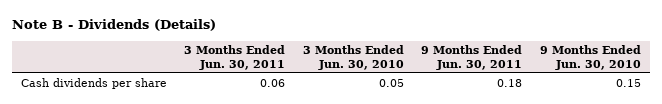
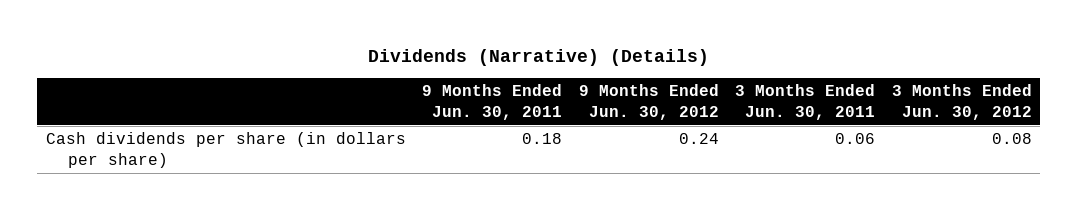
[11,19,216,32] Note B - Dividends (Details) -> [367,48,709,66] Dividends (Narrative) (Details)
[302,44,404,70] 3 Months Ended Jun. 30, 2010 -> none
[540,44,642,70] 9 Months Ended Jun. 30, 2010 -> none
none -> [578,84,719,120] 9 Months Ended Jun. 30, 2012
none -> [891,84,1032,120] 3 Months Ended Jun. 30, 2012
[20,78,167,90] Cash dividends per share -> [45,132,406,168] Cash dividends per share (in dollars per share)

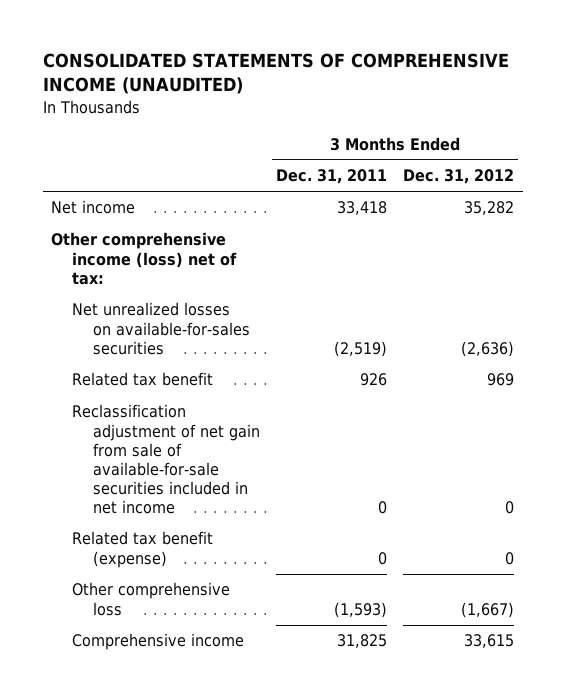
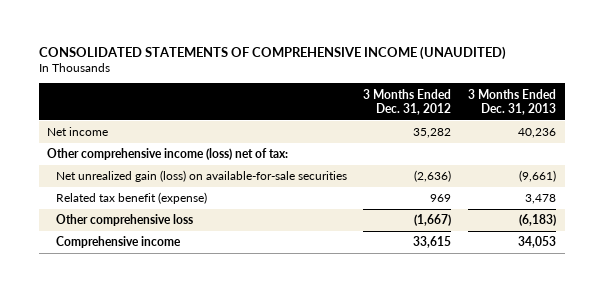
[276,169,388,185] Dec. 31, 2011 -> none
none -> [468,88,557,115] 3 Months Ended Dec. 31, 2013
[71,404,260,515] Reclassification adjustment of net gain from sale of available-for-sale securities included in net income -> none
[71,531,213,568] Related tax benefit (expense) -> none
[71,302,250,355] Net unrealized losses on available-for-sales securities -> [55,170,347,183] Net unrealized gain (loss) on available-for-sale securities
[71,372,213,387] Related tax benefit -> [55,192,207,205] Related tax benefit (expense)

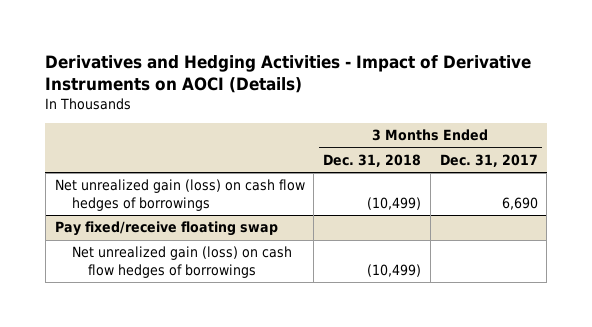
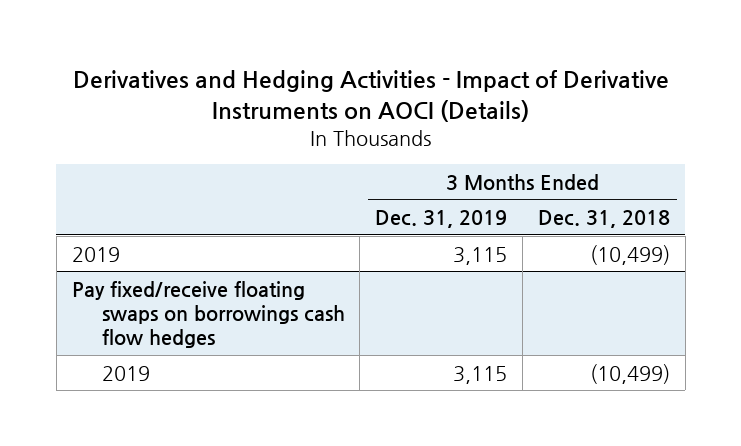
[439,154,538,168] Dec. 31, 2017 -> none
none -> [375,210,508,229] Dec. 31, 2019
[54,179,305,212] Net unrealized gain (loss) on cash flow hedges of borrowings -> [71,246,120,262] 2019
[54,221,278,237] Pay fixed/receive floating swap -> [71,280,345,349] Pay fixed/receive floating swaps on borrowings cash flow hedges
[71,246,292,279] Net unrealized gain (loss) on cash flow hedges of borrowings -> [101,365,150,381] 2019

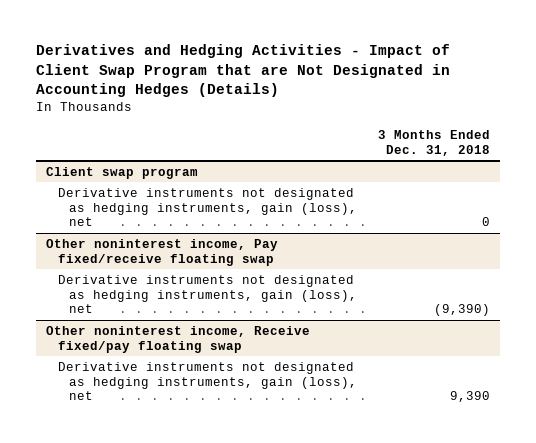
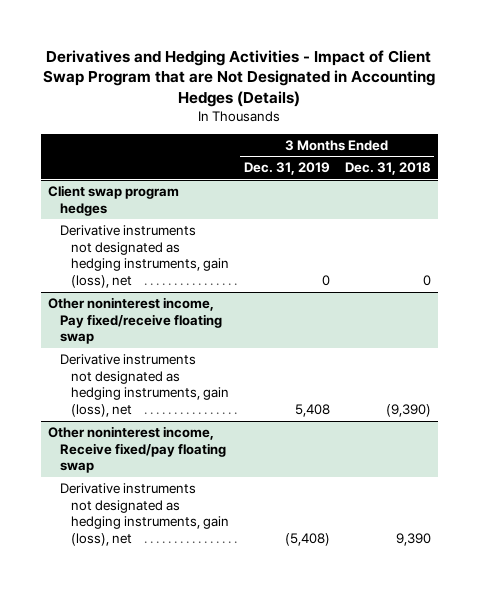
none -> [244,162,331,176] Dec. 31, 2019
[46,166,199,179] Client swap program -> [48,184,180,216] Client swap program hedges

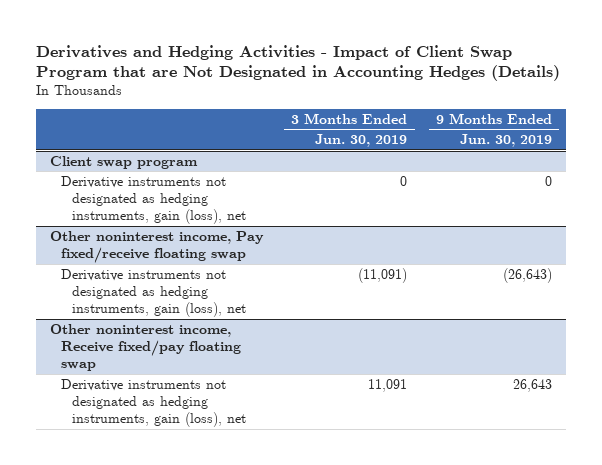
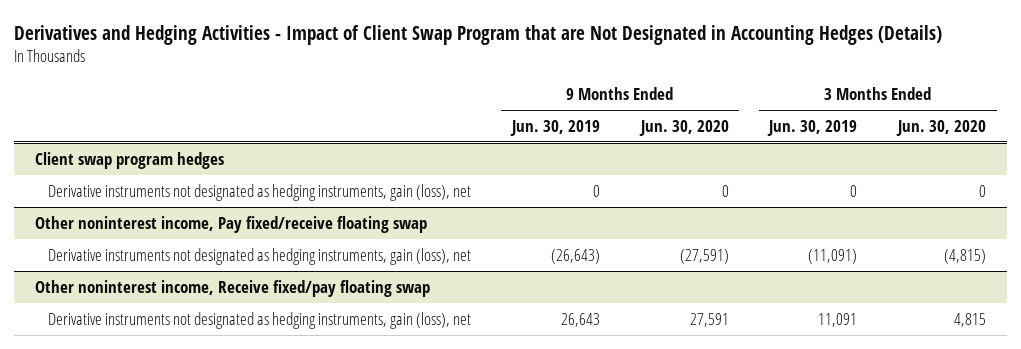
none -> [638,119,729,136] Jun. 30, 2020
none -> [896,119,987,136] Jun. 30, 2020
[49,155,198,169] Client swap program -> [34,151,224,169] Client swap program hedges

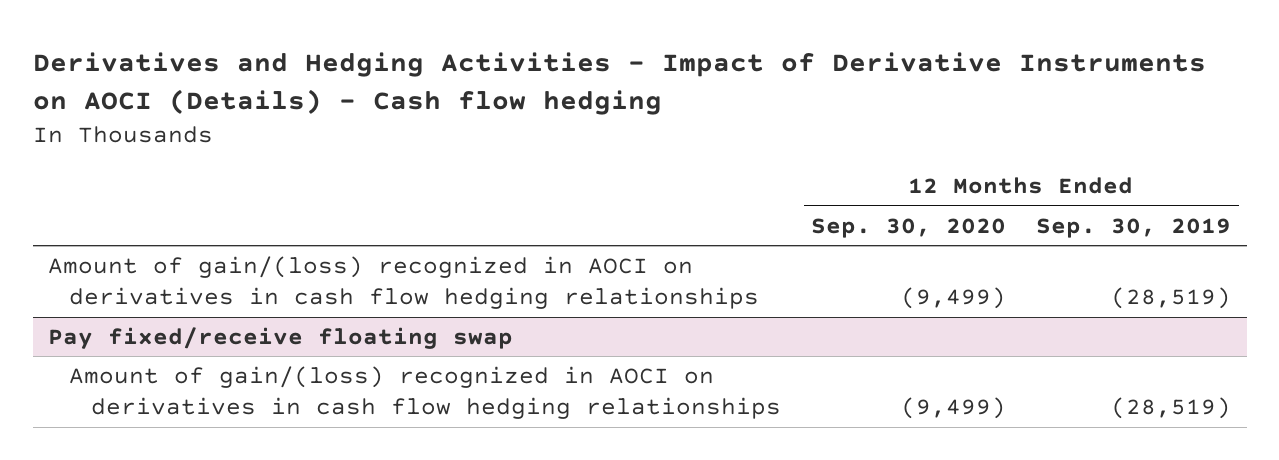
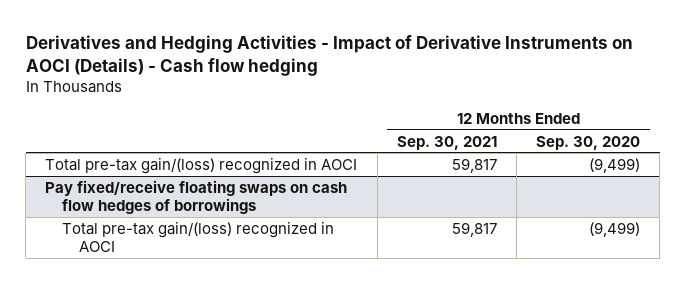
[1036,217,1232,238] Sep. 30, 2019 -> none
none -> [396,135,497,150] Sep. 30, 2021
[47,255,760,310] Amount of gain/(loss) recognized in AOCI on derivatives in cash flow hedging relationships -> [45,156,358,174] Total pre-tax gain/(loss) recognized in AOCI
[47,326,513,349] Pay fixed/receive floating swap -> [45,179,348,215] Pay fixed/receive floating swaps on cash flow hedges of borrowings
[69,365,781,420] Amount of gain/(loss) recognized in AOCI on derivatives in cash flow hedging relationships -> [62,220,335,253] Total pre-tax gain/(loss) recognized in AOCI

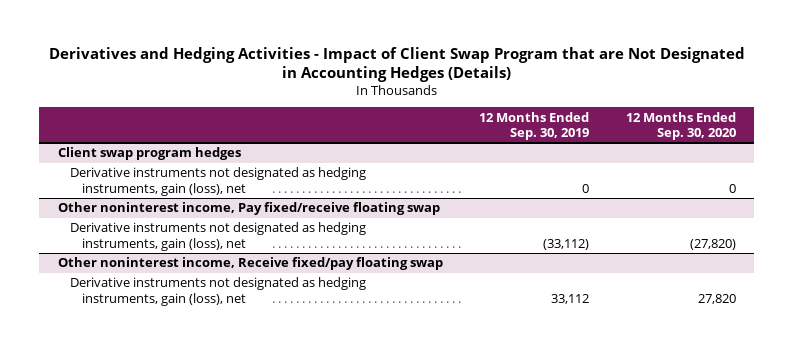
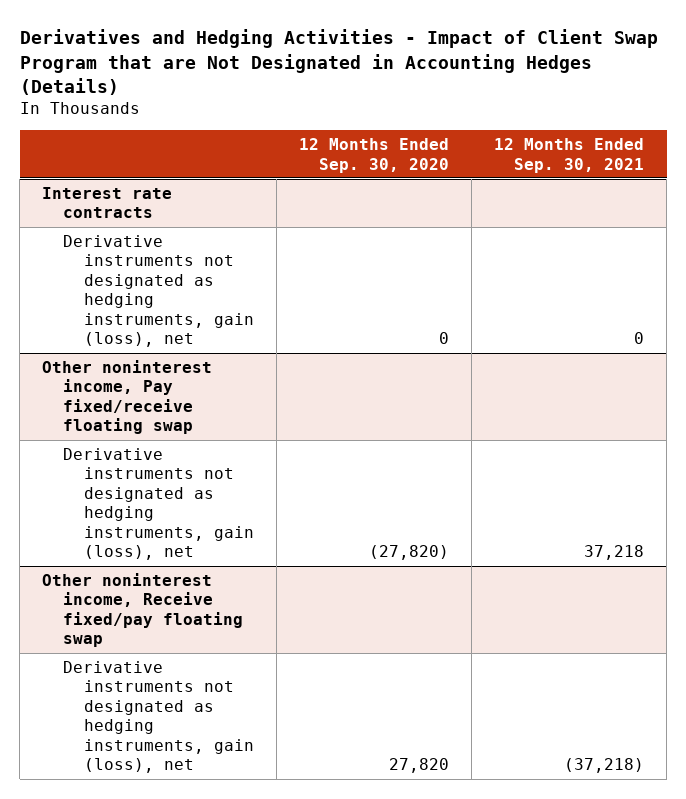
[479,111,590,140] 12 Months Ended Sep. 30, 2019 -> none
none -> [494,138,645,173] 12 Months Ended Sep. 30, 2021
[57,147,241,161] Client swap program hedges -> [42,186,173,219] Interest rate contracts

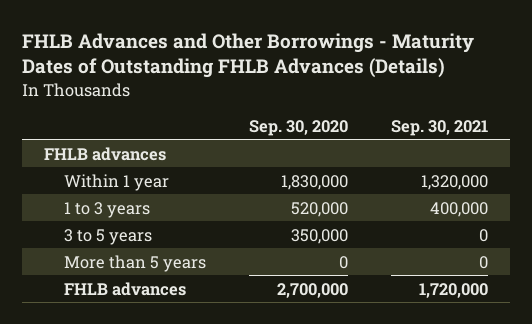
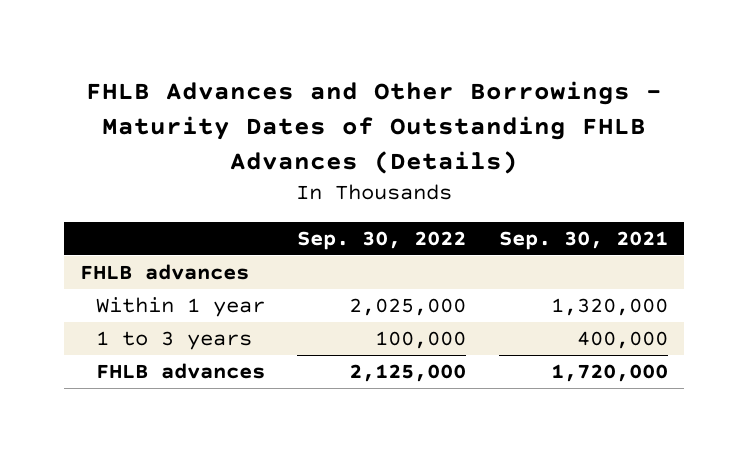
[249,119,349,136] Sep. 30, 2020 -> none
none -> [297,230,467,250] Sep. 30, 2022
[64,228,153,245] 3 to 5 years -> none
[64,254,207,272] More than 5 years -> none

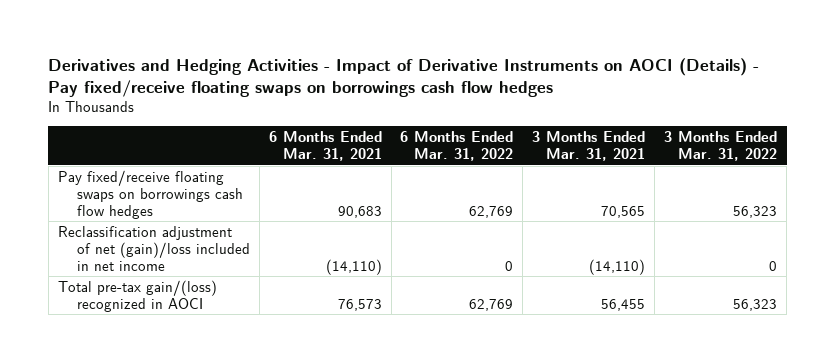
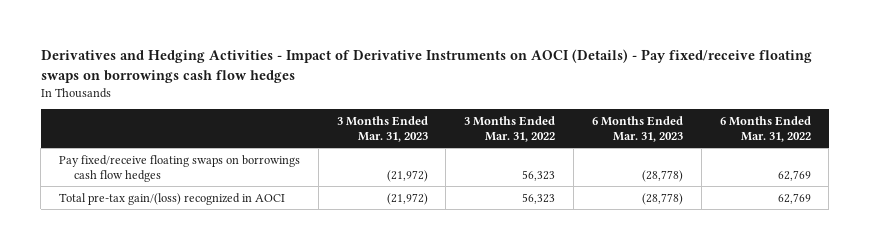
[268,131,382,162] 6 Months Ended Mar. 31, 2021 -> none
[532,131,646,162] 3 Months Ended Mar. 31, 2021 -> none
none -> [336,116,428,142] 3 Months Ended Mar. 31, 2023
none -> [591,116,683,142] 6 Months Ended Mar. 31, 2023
[57,225,250,271] Reclassification adjustment of net (gain)/loss included in net income -> none

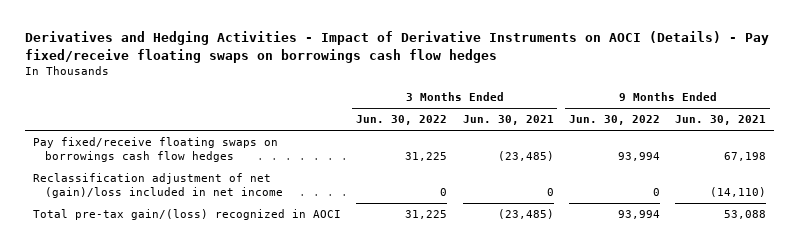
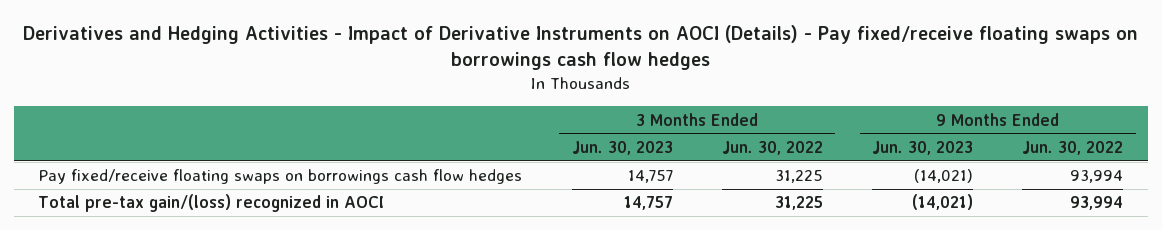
[462,115,554,126] Jun. 30, 2021 -> none
[675,115,767,126] Jun. 30, 2021 -> none
none -> [571,140,673,155] Jun. 30, 2023
none -> [872,140,974,155] Jun. 30, 2023
[32,173,283,199] Reclassification adjustment of net (gain)/loss included in net income -> none

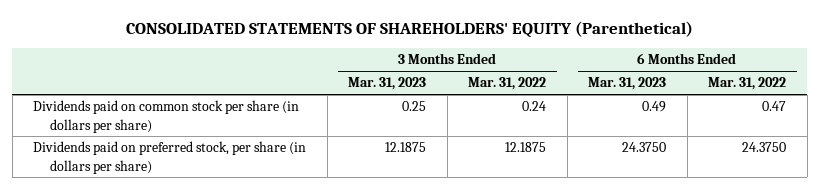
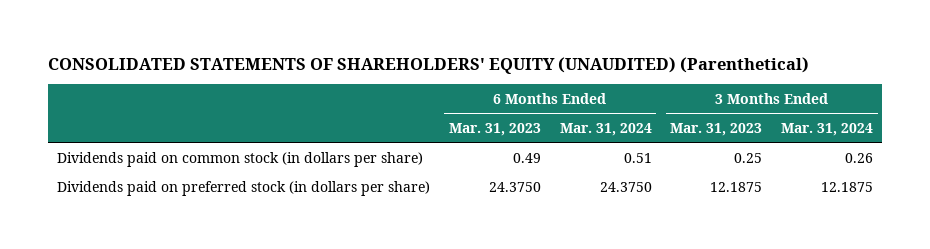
[125,21,693,39] CONSOLIDATED STATEMENTS OF SHAREHOLDERS' EQUITY (Parenthetical) -> [47,56,809,74] CONSOLIDATED STATEMENTS OF SHAREHOLDERS' EQUITY (UNAUDITED) (Parenthetical)
[468,77,547,91] Mar. 31, 2022 -> none
[708,77,787,91] Mar. 31, 2022 -> none
none -> [559,122,652,136] Mar. 31, 2024
none -> [780,122,873,136] Mar. 31, 2024
[33,100,300,133] Dividends paid on common stock per share (in dollars per share) -> [57,151,424,167] Dividends paid on common stock (in dollars per share)
[33,141,307,174] Dividends paid on preferred stock, per share (in dollars per share) -> [57,180,431,196] Dividends paid on preferred stock (in dollars per share)

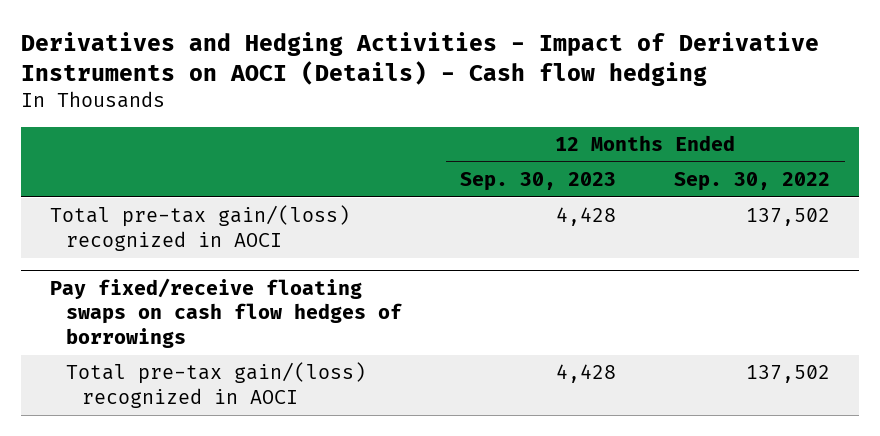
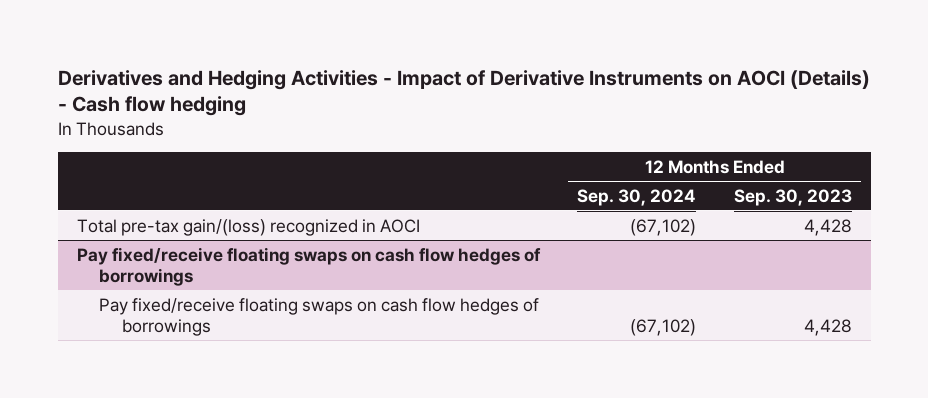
[674,171,831,191] Sep. 30, 2022 -> none
none -> [577,188,697,206] Sep. 30, 2024
[66,362,367,408] Total pre-tax gain/(loss) recognized in AOCI -> [99,297,540,337] Pay fixed/receive floating swaps on cash flow hedges of borrowings

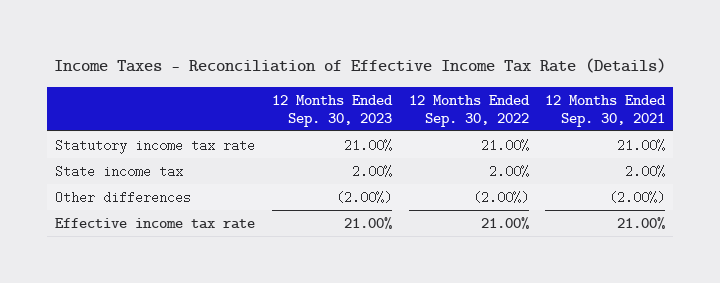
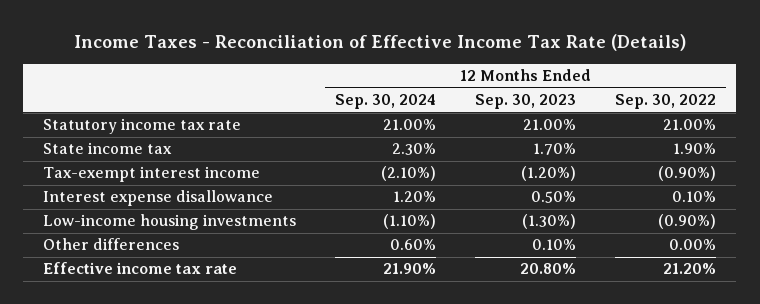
[545,94,667,127] 12 Months Ended Sep. 30, 2021 -> none
none -> [335,94,437,110] Sep. 30, 2024
[351,164,392,178] 2.00% -> [533,143,577,156] 1.70%
[488,164,529,178] 2.00% -> [673,143,717,155] 1.90%
none -> [43,166,261,183] Tax-exempt interest income
none -> [43,190,274,207] Interest expense disallowance
none -> [43,214,297,231] Low-income housing investments
[335,190,392,204] (2.00%) -> [532,239,577,251] 0.10%
[472,190,529,204] (2.00%) -> [669,239,717,251] 0.00%
[343,216,392,229] 21.00% -> [520,263,577,275] 20.80%
[480,216,529,229] 21.00% -> [663,263,717,275] 21.20%

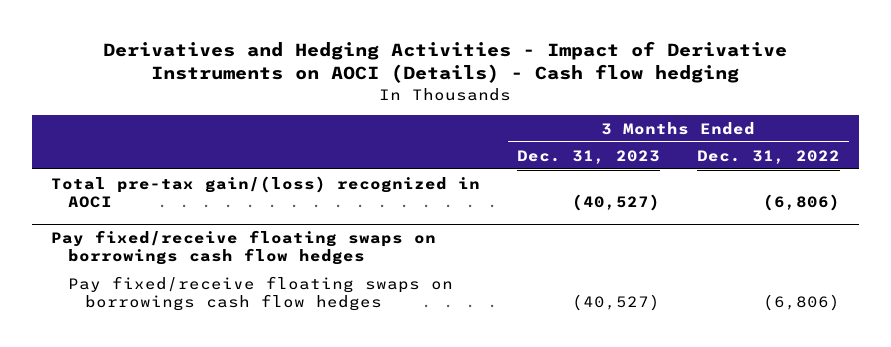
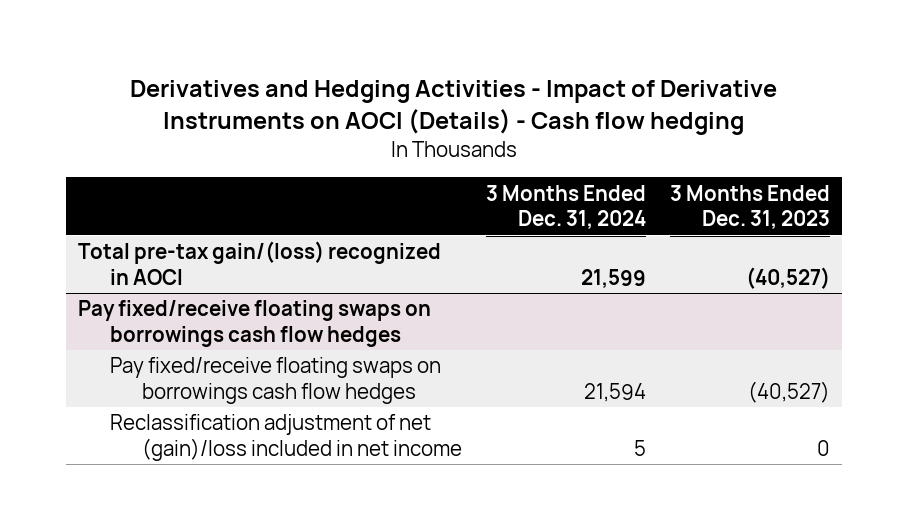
[697,149,841,164] Dec. 31, 2022 -> none
none -> [485,184,646,230] 3 Months Ended Dec. 31, 2024
none -> [109,414,462,461] Reclassification adjustment of net (gain)/loss included in net income

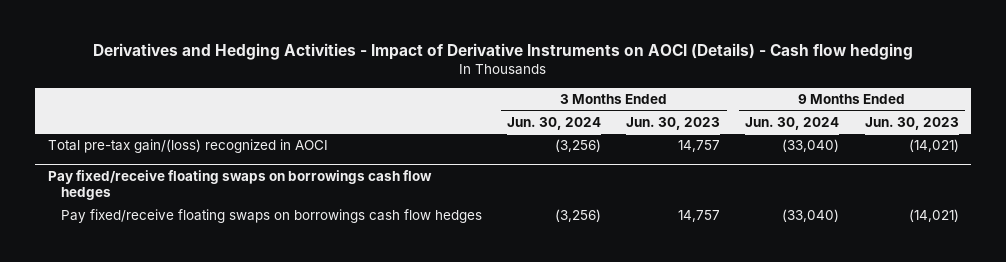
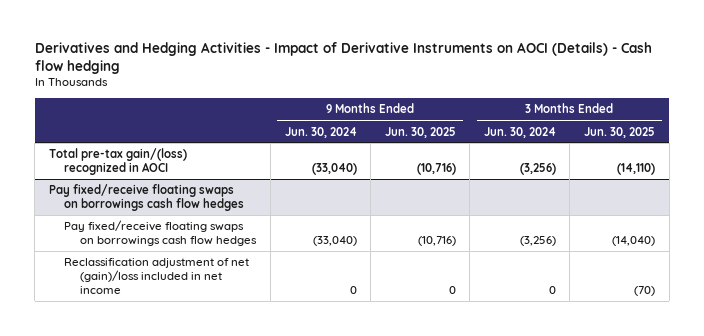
[626,116,721,130] Jun. 30, 2023 -> none
[864,116,959,130] Jun. 30, 2023 -> none
none -> [384,126,456,138] Jun. 30, 2025
none -> [584,126,656,138] Jun. 30, 2025
none -> [64,258,250,295] Reclassification adjustment of net (gain)/loss included in net income

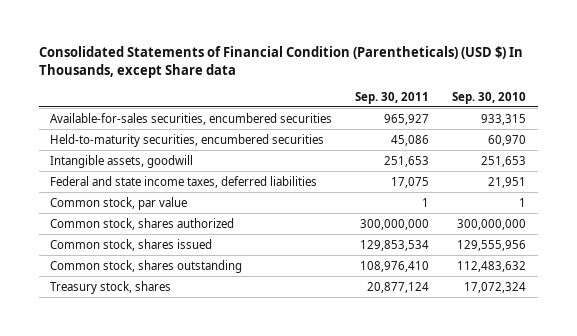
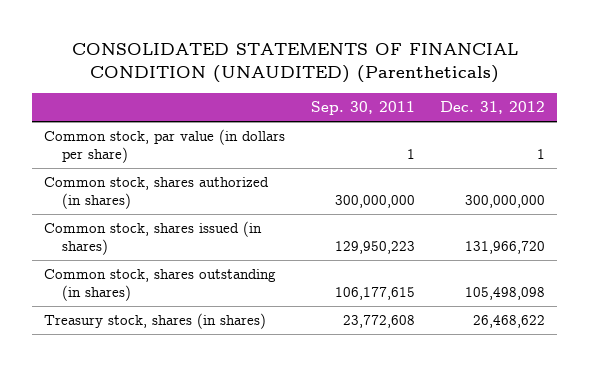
[38,45,523,78] Consolidated Statements of Financial Condition (Parentheticals) (USD $) In Thousands, except Share data -> [71,43,518,84] CONSOLIDATED STATEMENTS OF FINANCIAL CONDITION (UNAUDITED) (Parentheticals)
[452,91,527,104] Sep. 30, 2010 -> none
none -> [439,101,545,115] Dec. 31, 2012
[50,112,333,125] Available-for-sales securities, encumbered securities -> none
[50,133,325,147] Held-to-maturity securities, encumbered securities -> none
[50,154,194,168] Intangible assets, goodwill -> none
[50,175,318,188] Federal and state income taxes, deferred liabilities -> none
[50,196,188,210] Common stock, par value -> [44,129,286,164] Common stock, par value (in dollars per share)
[50,217,235,230] Common stock, shares authorized -> [44,177,270,210] Common stock, shares authorized (in shares)
[50,238,213,251] Common stock, shares issued -> [44,221,263,256] Common stock, shares issued (in shares)
[360,239,430,251] 129,853,534 -> [334,241,415,255] 129,950,223
[50,259,243,273] Common stock, shares outstanding -> [44,269,277,302] Common stock, shares outstanding (in shares)
[360,260,430,272] 108,976,410 -> [334,287,415,301] 106,177,615
[50,280,172,294] Treasury stock, shares -> [44,313,267,330] Treasury stock, shares (in shares)
[367,281,430,293] 20,877,124 -> [342,315,415,329] 23,772,608

